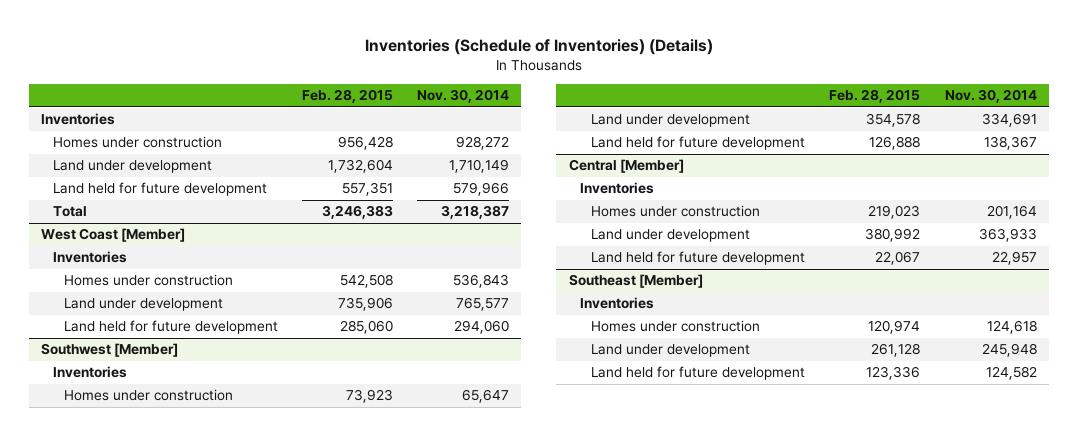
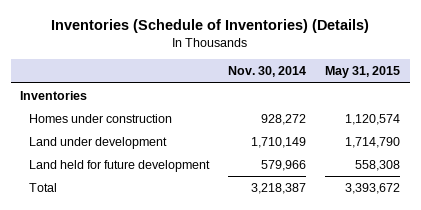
[302,89,394,104] Feb. 28, 2015 -> none
none -> [325,66,401,79] May 31, 2015
[41,228,186,243] West Coast [Member] -> none
[52,251,127,264] Inventories -> none
[63,274,233,287] Homes under construction -> none
[63,298,223,312] Land under development -> none
[63,320,278,335] Land held for future development -> none
[41,343,179,358] Southwest [Member] -> none
[52,366,127,379] Inventories -> none
[63,389,233,402] Homes under construction -> none
[591,114,751,128] Land under development -> none
[591,136,806,151] Land held for future development -> none
[568,159,684,174] Central [Member] -> none
[579,182,654,195] Inventories -> none
[591,205,761,218] Homes under construction -> none
[591,229,751,243] Land under development -> none
[591,251,806,266] Land held for future development -> none
[568,274,703,289] Southeast [Member] -> none
[579,297,654,310] Inventories -> none
[591,320,761,333] Homes under construction -> none
[591,344,751,358] Land under development -> none
[591,366,806,381] Land held for future development -> none

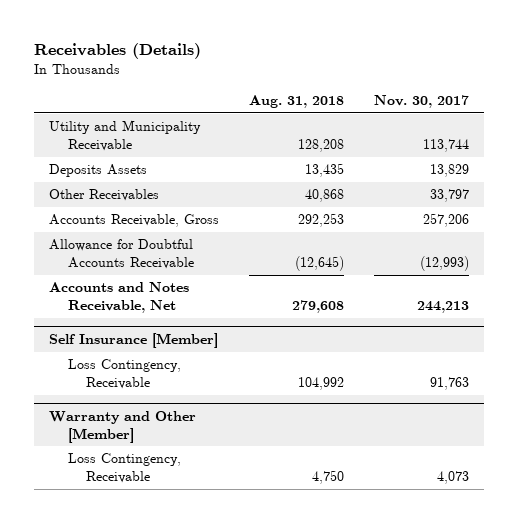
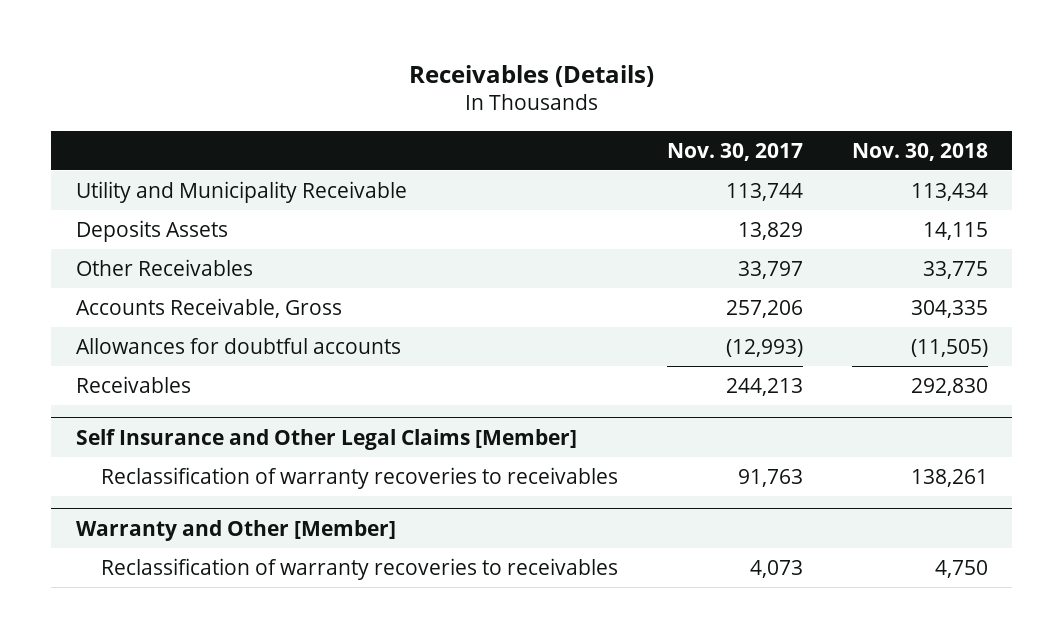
[249,94,345,108] Aug. 31, 2018 -> none
none -> [851,142,988,161] Nov. 30, 2018
[49,333,219,349] Self Insurance [Member] -> none
[49,239,194,269] Allowance for Doubtful Accounts Receivable -> [75,337,401,354] Allowances for doubtful accounts
[49,282,190,313] Accounts and Notes Receivable, Net -> [75,375,191,393] Receivables
none -> [75,428,577,450] Self Insurance and Other Legal Claims [Member]
[67,359,181,389] Loss Contingency, Receivable -> [101,466,619,489] Reclassification of warranty recoveries to receivables
[67,453,181,483] Loss Contingency, Receivable -> [101,557,619,580] Reclassification of warranty recoveries to receivables

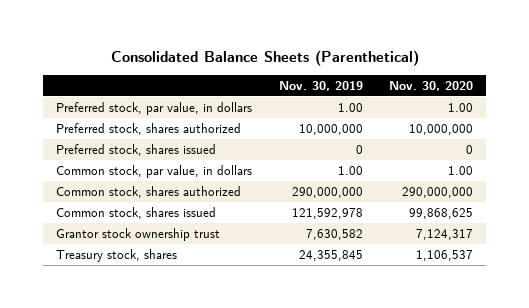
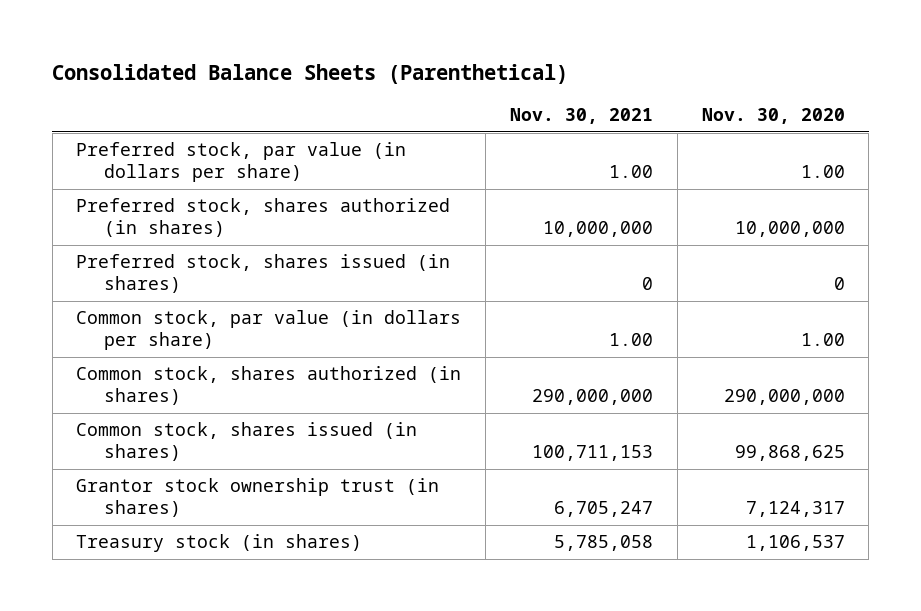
[278,80,363,91] Nov. 30, 2019 -> none
none -> [509,107,653,124] Nov. 30, 2021
[56,101,253,115] Preferred stock, par value, in dollars -> [76,142,407,182] Preferred stock, par value (in dollars per share)
[56,122,242,135] Preferred stock, shares authorized -> [76,198,451,237] Preferred stock, shares authorized (in shares)
[56,143,217,156] Preferred stock, shares issued -> [76,254,451,293] Preferred stock, shares issued (in shares)
[56,164,253,178] Common stock, par value, in dollars -> [76,310,462,350] Common stock, par value (in dollars per share)
[56,185,242,198] Common stock, shares authorized -> [76,366,462,405] Common stock, shares authorized (in shares)
[56,206,217,219] Common stock, shares issued -> [76,422,418,461] Common stock, shares issued (in shares)
[56,227,221,241] Grantor stock ownership trust -> [76,478,440,517] Grantor stock ownership trust (in shares)
[56,248,178,262] Treasury stock, shares -> [76,534,363,553] Treasury stock (in shares)

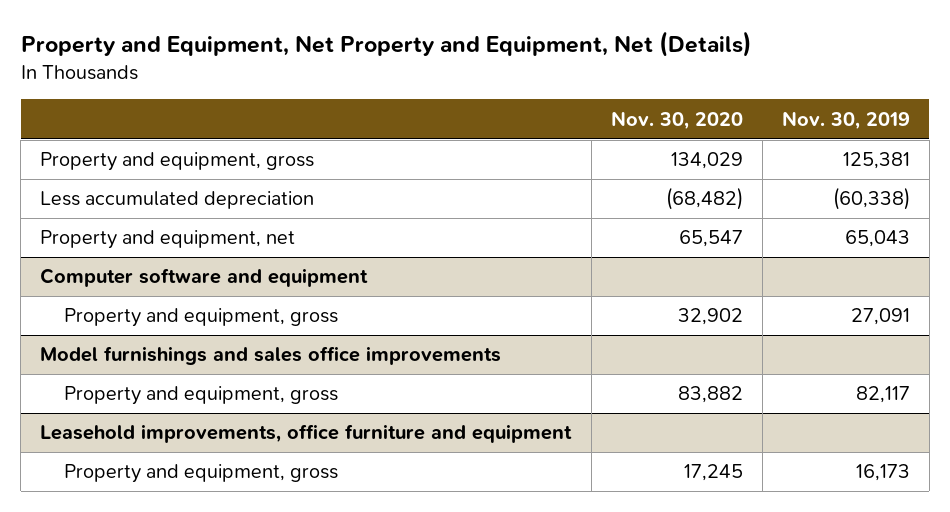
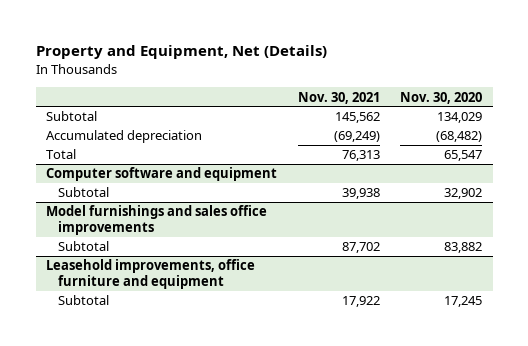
[20,31,752,58] Property and Equipment, Net Property and Equipment, Net (Details) -> [35,45,327,60] Property and Equipment, Net (Details)
[781,110,910,130] Nov. 30, 2019 -> none
none -> [297,91,380,104] Nov. 30, 2021
[40,152,315,172] Property and equipment, gross -> [46,111,98,122] Subtotal
[40,191,315,210] Less accumulated depreciation -> [46,130,203,144] Accumulated depreciation
[40,230,296,250] Property and equipment, net -> [46,149,77,160] Total
[64,308,339,328] Property and equipment, gross -> [58,187,110,198] Subtotal
[64,386,339,406] Property and equipment, gross -> [58,241,110,252] Subtotal
[64,464,339,484] Property and equipment, gross -> [58,295,110,306] Subtotal

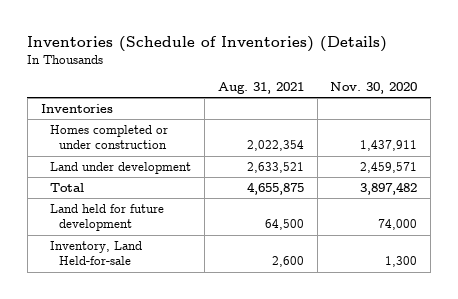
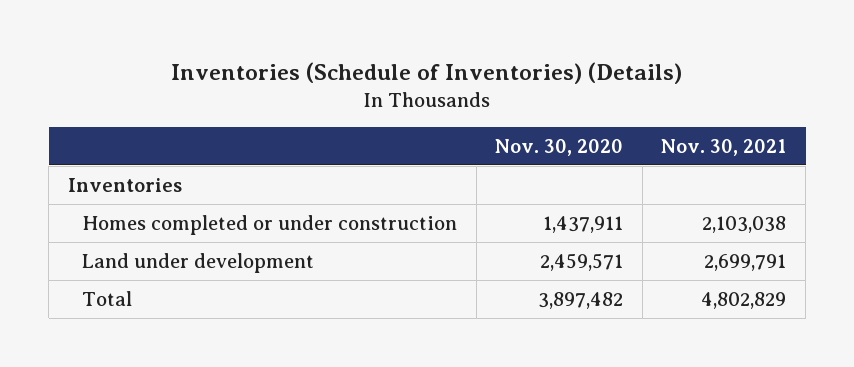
[217,81,304,94] Aug. 31, 2021 -> none
none -> [661,138,787,156] Nov. 30, 2021
[50,203,165,232] Land held for future development -> none
[50,240,143,266] Inventory, Land Held-for-sale -> none

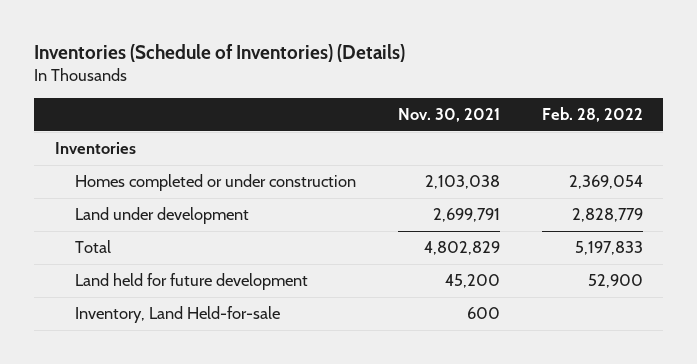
[495,138,624,156] Nov. 30, 2020 -> none
none -> [541,106,643,122] Feb. 28, 2022
none -> [75,273,309,291] Land held for future development
none -> [75,306,281,324] Inventory, Land Held-for-sale

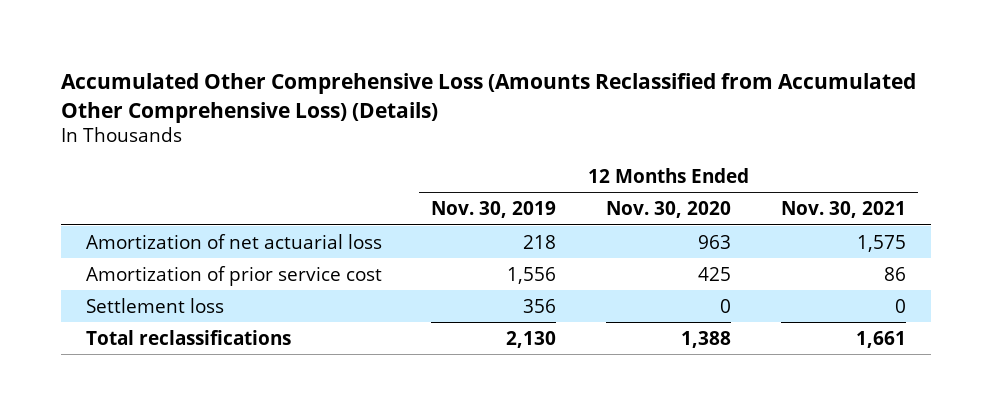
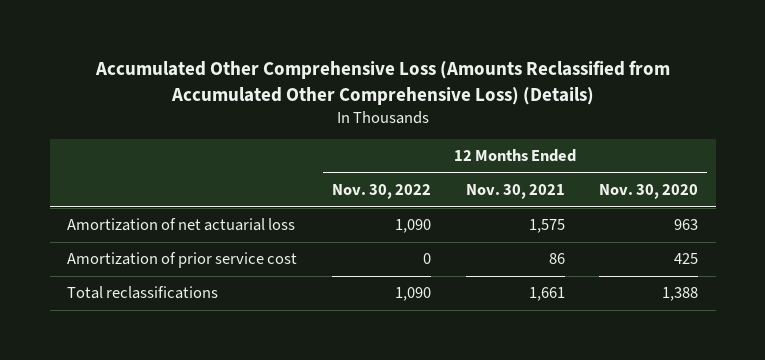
[431,201,557,219] Nov. 30, 2019 -> none
none -> [331,184,431,200] Nov. 30, 2022
[85,297,224,313] Settlement loss -> none

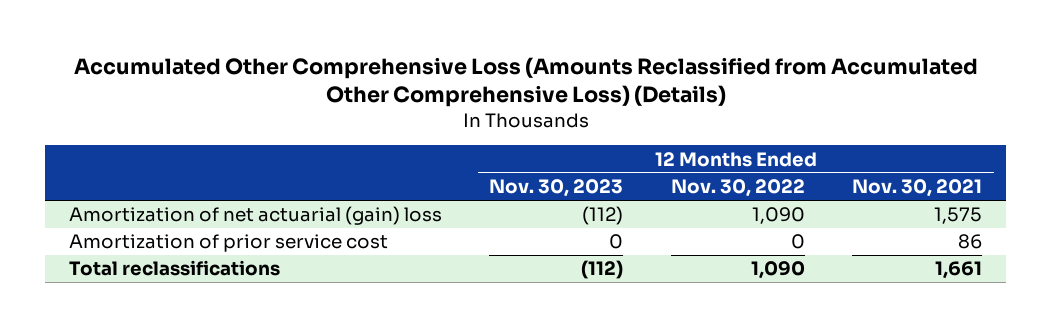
[599,184,699,200] Nov. 30, 2020 -> none
none -> [489,179,624,198] Nov. 30, 2023
[67,218,296,232] Amortization of net actuarial loss -> [69,206,443,226] Amortization of net actuarial (gain) loss

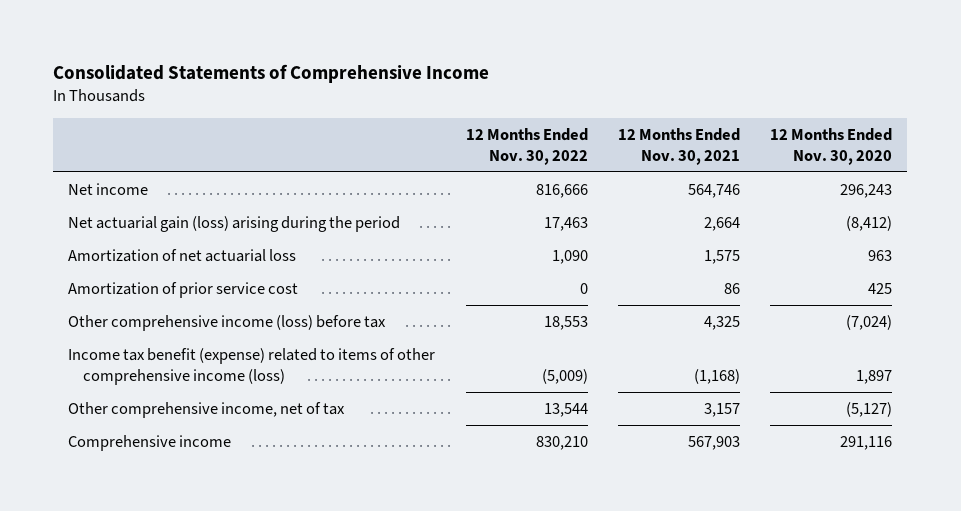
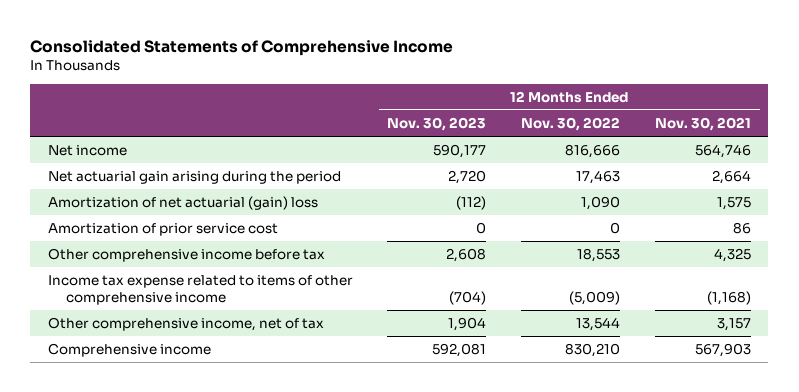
[770,127,893,165] 12 Months Ended Nov. 30, 2020 -> none
none -> [387,116,487,131] Nov. 30, 2023
[68,215,401,232] Net actuarial gain (loss) arising during the period -> [47,171,341,185] Net actuarial gain arising during the period
[68,248,297,262] Amortization of net actuarial loss -> [47,196,318,211] Amortization of net actuarial (gain) loss
[68,314,387,331] Other comprehensive income (loss) before tax -> [47,248,325,263] Other comprehensive income before tax
[68,347,436,385] Income tax benefit (expense) related to items of other comprehensive income (loss) -> [47,275,353,305] Income tax expense related to items of other comprehensive income

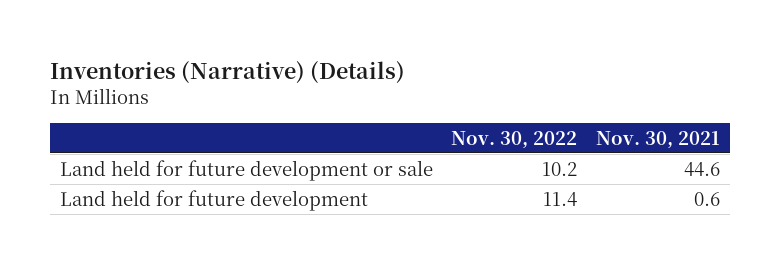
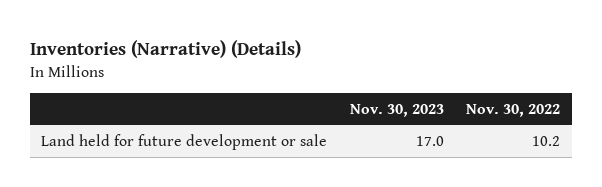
[596,130,721,149] Nov. 30, 2021 -> none
none -> [349,103,444,117] Nov. 30, 2023
[59,189,368,211] Land held for future development -> none

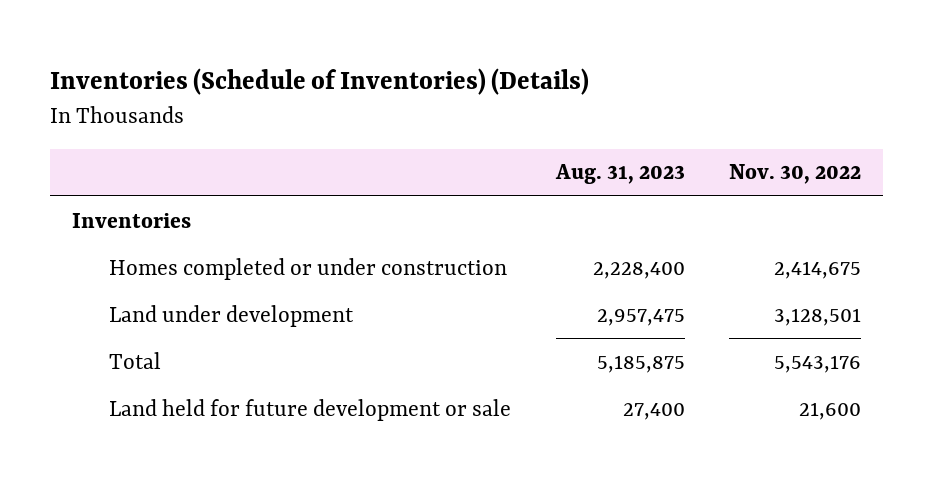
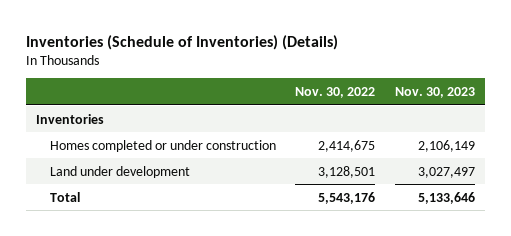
[554,164,685,185] Aug. 31, 2023 -> none
none -> [394,86,475,98] Nov. 30, 2023
[109,398,512,421] Land held for future development or sale -> none

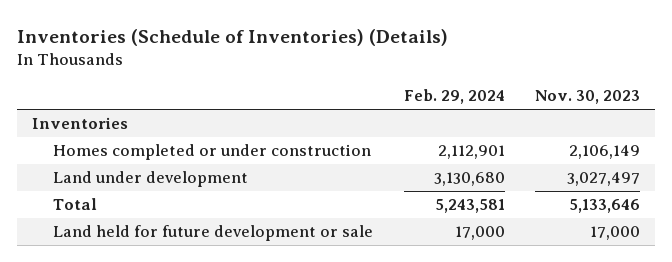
[295,86,376,98] Nov. 30, 2022 -> none
none -> [403,89,505,105] Feb. 29, 2024
none -> [53,225,374,242] Land held for future development or sale

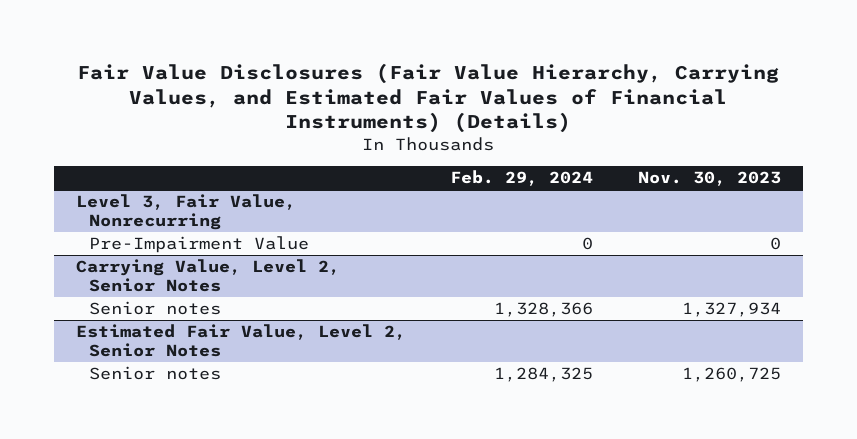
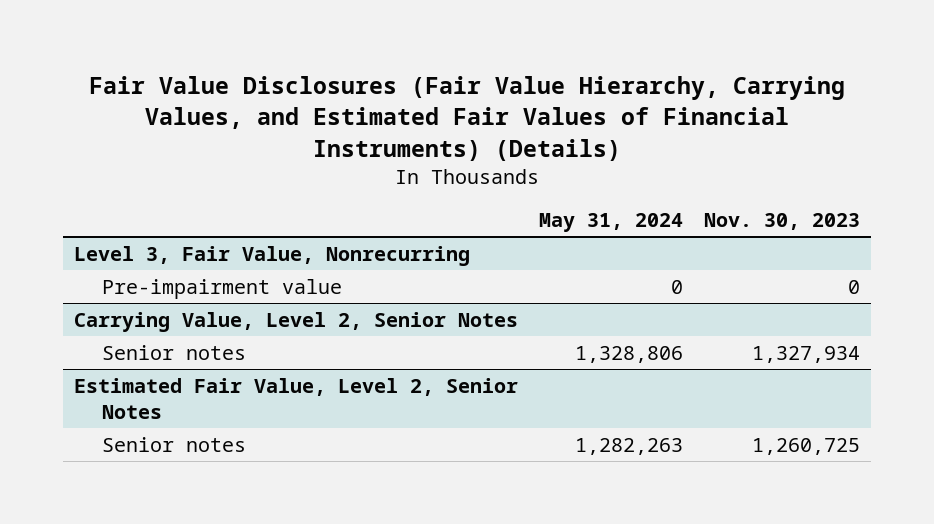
[450,170,594,187] Feb. 29, 2024 -> none
none -> [538,213,683,233] May 31, 2024
[89,236,310,254] Pre-Impairment Value -> [101,278,342,299] Pre-impairment value

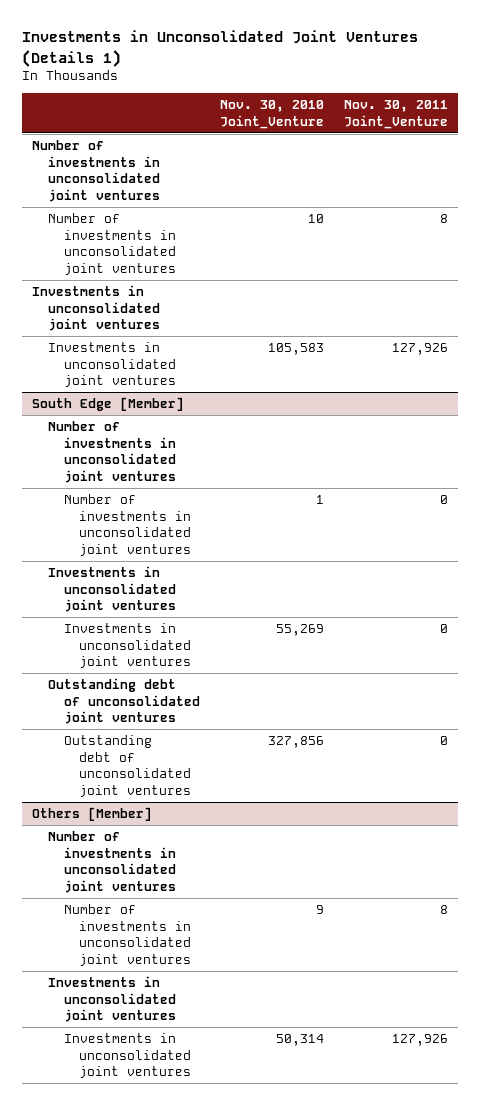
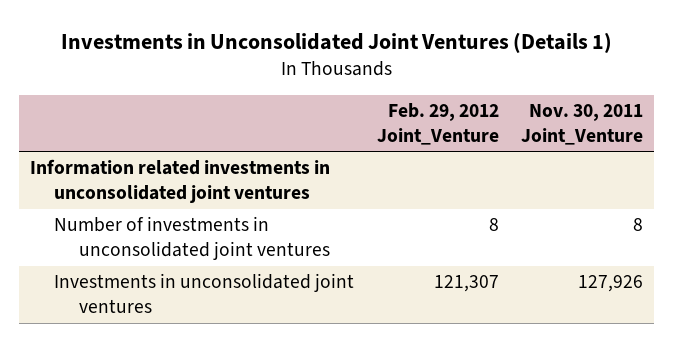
[219,100,324,129] Nov. 30, 2010 Joint_Venture -> none
none -> [376,103,499,145] Feb. 29, 2012 Joint_Venture
[32,139,160,202] Number of investments in unconsolidated joint ventures -> none
[47,212,176,275] Number of investments in unconsolidated joint ventures -> none
[47,341,176,388] Investments in unconsolidated joint ventures -> none
[32,396,185,411] South Edge [Member] -> none
[47,420,176,483] Number of investments in unconsolidated joint ventures -> none
[63,493,192,556] Number of investments in unconsolidated joint ventures -> none
[47,565,176,613] Investments in unconsolidated joint ventures -> none
[63,622,192,669] Investments in unconsolidated joint ventures -> none
[47,677,200,725] Outstanding debt of unconsolidated joint ventures -> none
[63,734,192,797] Outstanding debt of unconsolidated joint ventures -> none
[32,806,153,821] Others [Member] -> none
[47,830,176,893] Number of investments in unconsolidated joint ventures -> none
[32,284,160,332] Investments in unconsolidated joint ventures -> [30,159,331,204] Information related investments in unconsolidated joint ventures
[47,975,176,1023] Investments in unconsolidated joint ventures -> none

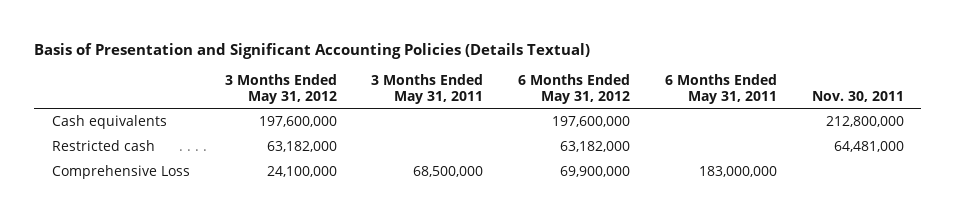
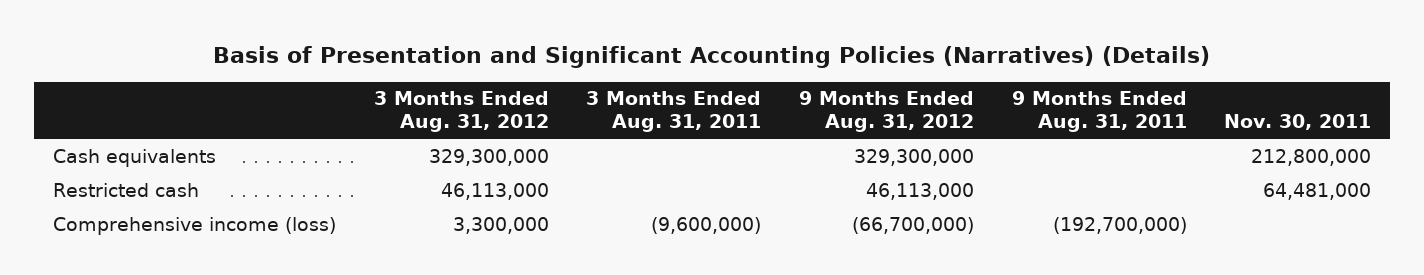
[34,42,591,59] Basis of Presentation and Significant Accounting Policies (Details Textual) -> [213,45,1211,68] Basis of Presentation and Significant Accounting Policies (Narratives) (Details)
[224,74,337,104] 3 Months Ended May 31, 2012 -> none
[371,74,484,104] 3 Months Ended May 31, 2011 -> none
[518,74,631,104] 6 Months Ended May 31, 2012 -> none
[664,74,777,104] 6 Months Ended May 31, 2011 -> none
none -> [373,91,549,133] 3 Months Ended Aug. 31, 2012
none -> [586,91,762,133] 3 Months Ended Aug. 31, 2011
none -> [799,91,975,133] 9 Months Ended Aug. 31, 2012
none -> [1011,91,1187,133] 9 Months Ended Aug. 31, 2011
[51,165,190,180] Comprehensive Loss -> [53,216,337,235] Comprehensive income (loss)

